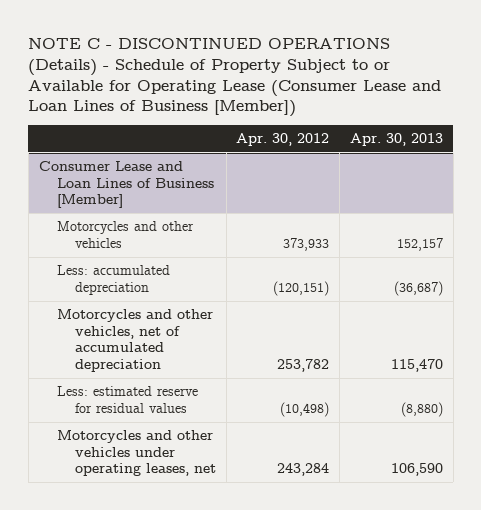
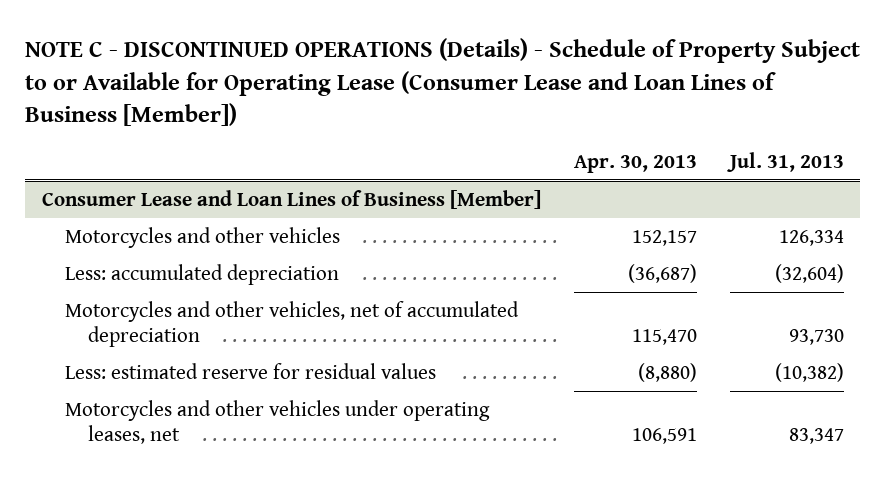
[236,132,330,146] Apr. 30, 2012 -> none
none -> [726,151,844,172] Jul. 31, 2013
[390,463,443,477] 106,590 -> [631,428,697,445] 106,591

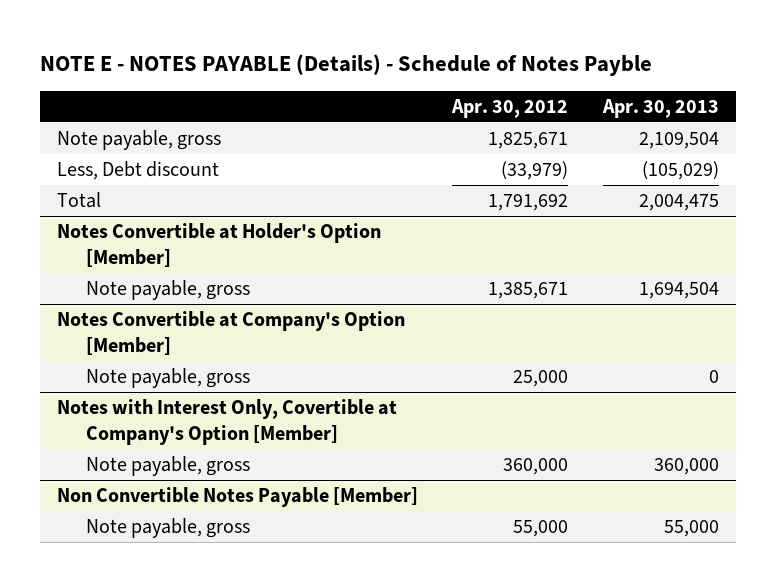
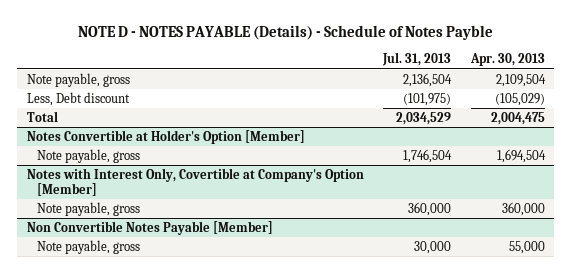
[40,53,653,76] NOTE E - NOTES PAYABLE (Details) - Schedule of Notes Payble -> [77,24,493,40] NOTE D - NOTES PAYABLE (Details) - Schedule of Notes Payble
[451,98,569,118] Apr. 30, 2012 -> none
none -> [382,52,452,67] Jul. 31, 2013
[57,311,406,355] Notes Convertible at Company's Option [Member] -> none
[86,368,251,389] Note payable, gross -> none

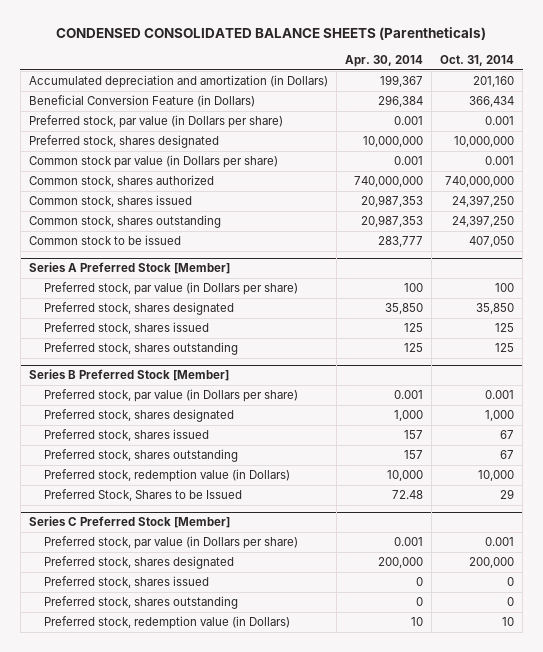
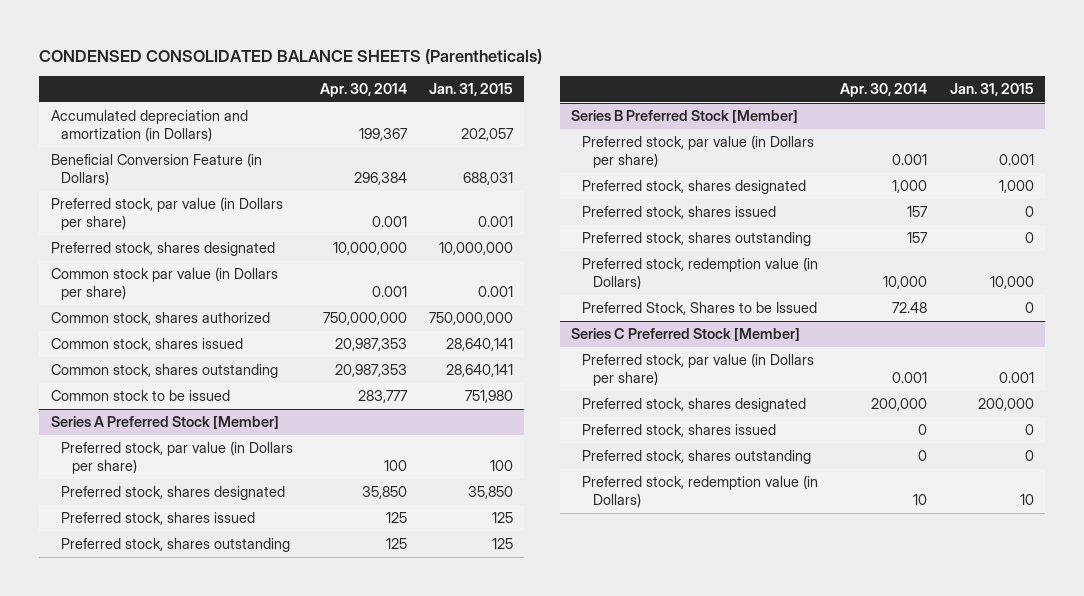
[440,55,515,67] Oct. 31, 2014 -> none
none -> [429,83,514,97] Jan. 31, 2015
[353,176,423,188] 740,000,000 -> [322,312,407,326] 750,000,000

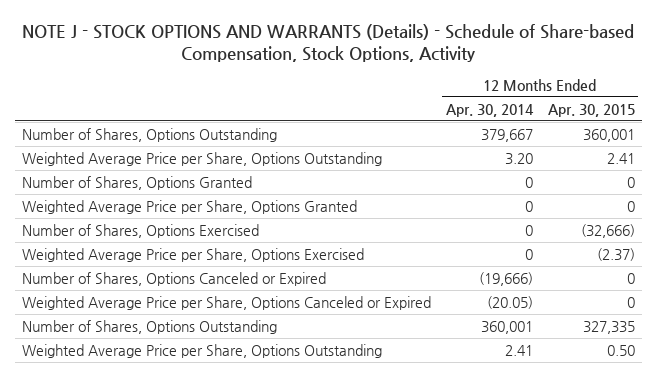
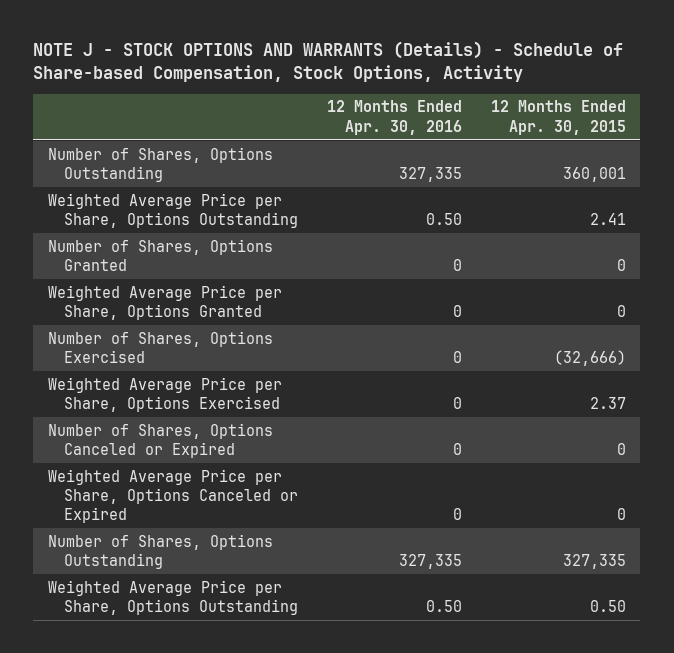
[445,103,534,117] Apr. 30, 2014 -> none
none -> [326,100,462,135] 12 Months Ended Apr. 30, 2016
[596,247,635,261] (2.37) -> [589,396,626,409] 2.37

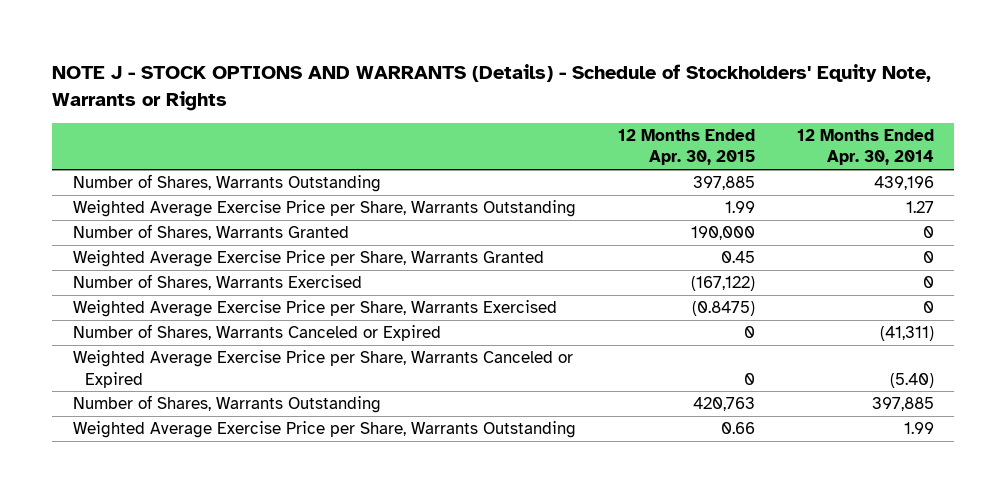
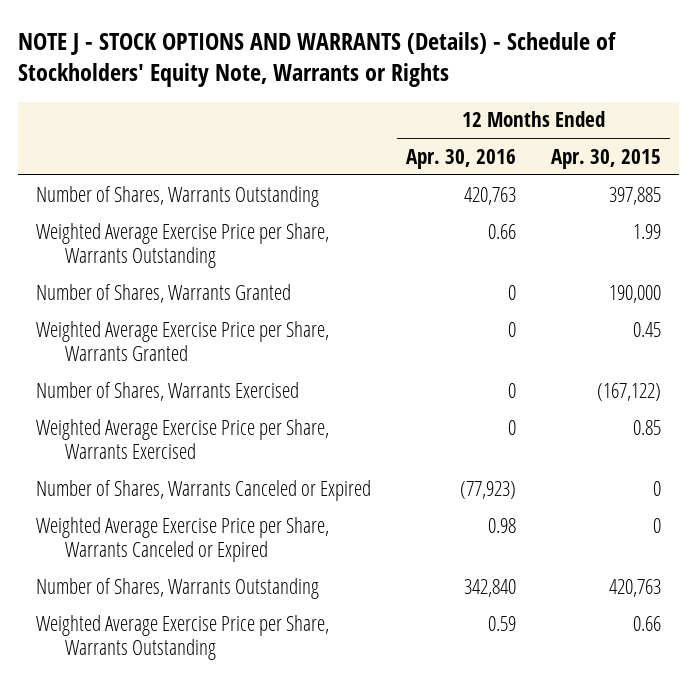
[796,129,934,166] 12 Months Ended Apr. 30, 2014 -> none
none -> [406,148,517,169] Apr. 30, 2016
[691,301,755,317] (0.8475) -> [633,419,662,435] 0.85

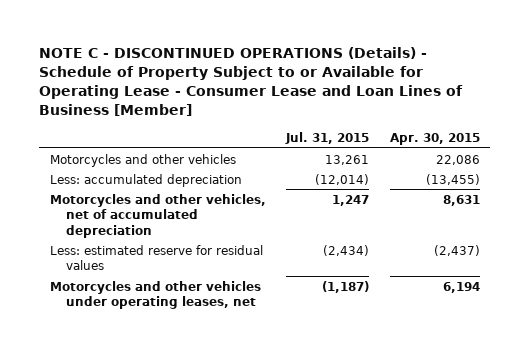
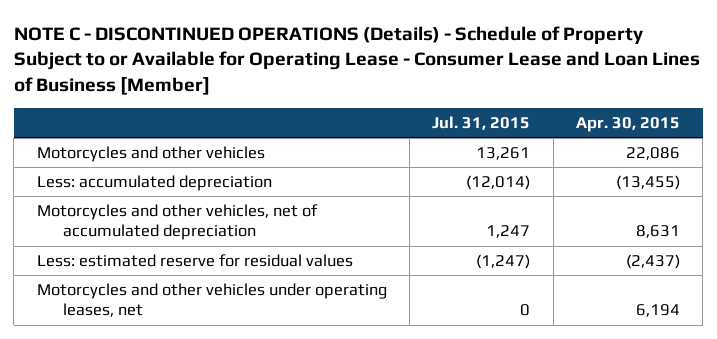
[323,244,370,256] (2,434) -> [476,254,531,270] (1,247)
[322,280,370,293] (1,187) -> [520,304,531,317] 0

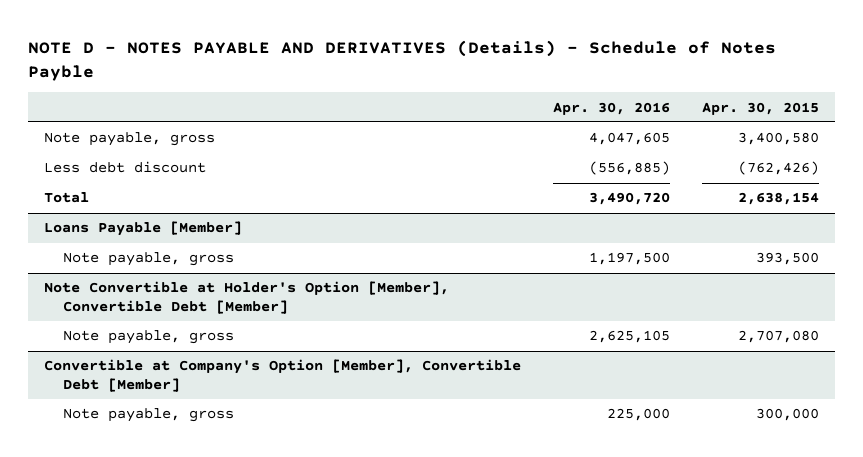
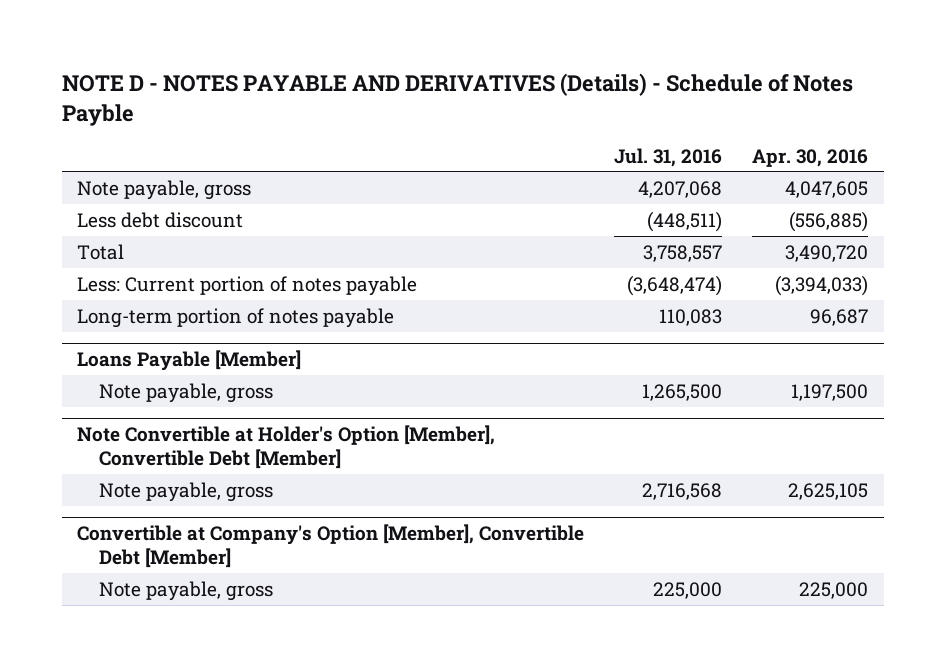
[701,101,819,115] Apr. 30, 2015 -> none
none -> [614,147,723,167] Jul. 31, 2016
none -> [76,275,417,296] Less: Current portion of notes payable
none -> [76,307,394,328] Long-term portion of notes payable

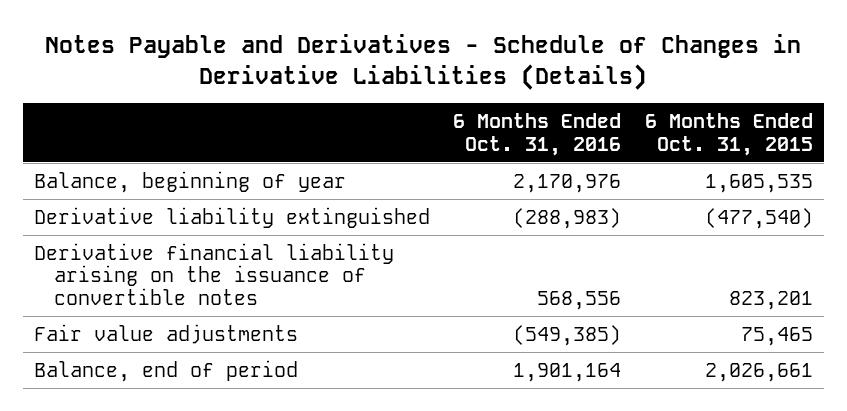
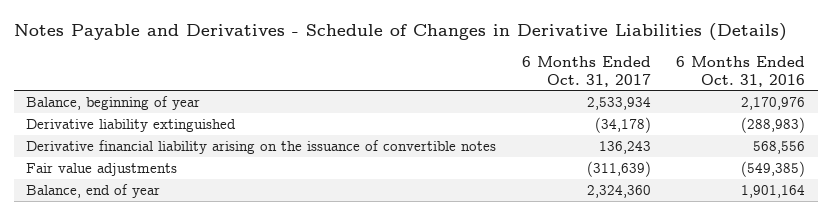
[644,113,813,156] 6 Months Ended Oct. 31, 2015 -> none
none -> [521,55,651,87] 6 Months Ended Oct. 31, 2017
[34,359,299,382] Balance, end of period -> [26,183,161,198] Balance, end of year

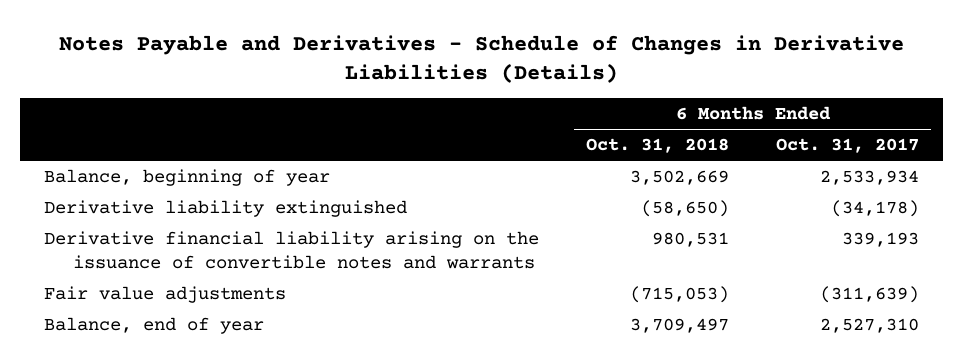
[676,55,806,87] 6 Months Ended Oct. 31, 2016 -> none
none -> [586,138,730,154] Oct. 31, 2018
[26,139,497,154] Derivative financial liability arising on the issuance of convertible notes -> [44,231,540,269] Derivative financial liability arising on the issuance of convertible notes and warrants
[598,140,651,154] 136,243 -> [842,232,920,248] 339,193
[586,184,651,198] 2,324,360 -> [820,318,920,334] 2,527,310

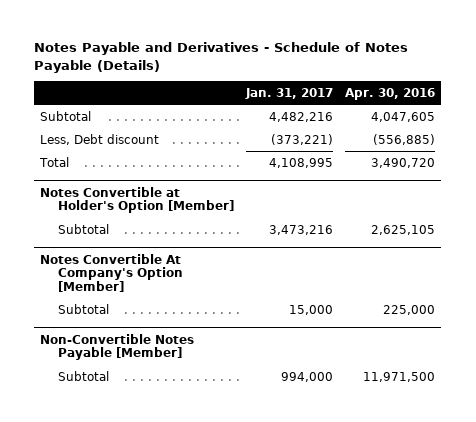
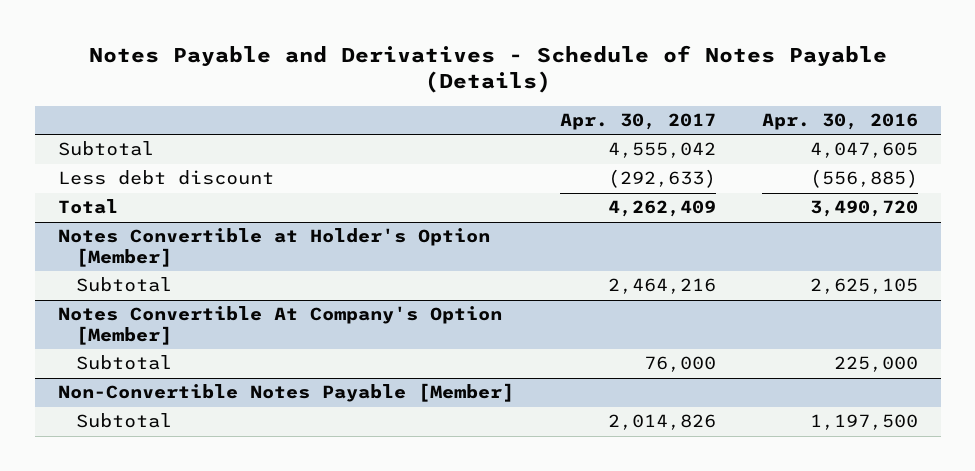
[245,87,334,99] Jan. 31, 2017 -> none
none -> [559,113,716,131] Apr. 30, 2017
[40,133,160,145] Less, Debt discount -> [57,170,274,186] Less debt discount
[363,371,436,382] 11,971,500 -> [809,414,918,431] 1,197,500

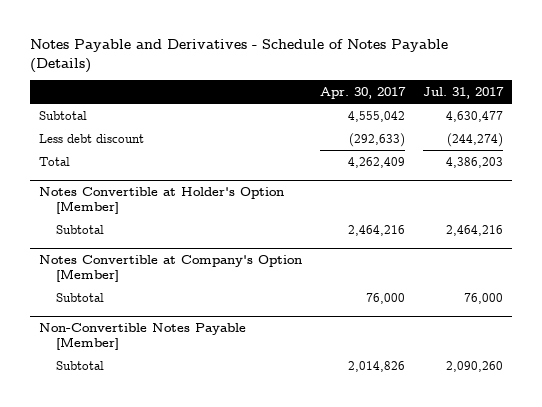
[761,113,918,131] Apr. 30, 2016 -> none
none -> [423,87,505,100] Jul. 31, 2017
[57,306,502,345] Notes Convertible At Company's Option [Member] -> [39,255,303,282] Notes Convertible at Company's Option [Member]

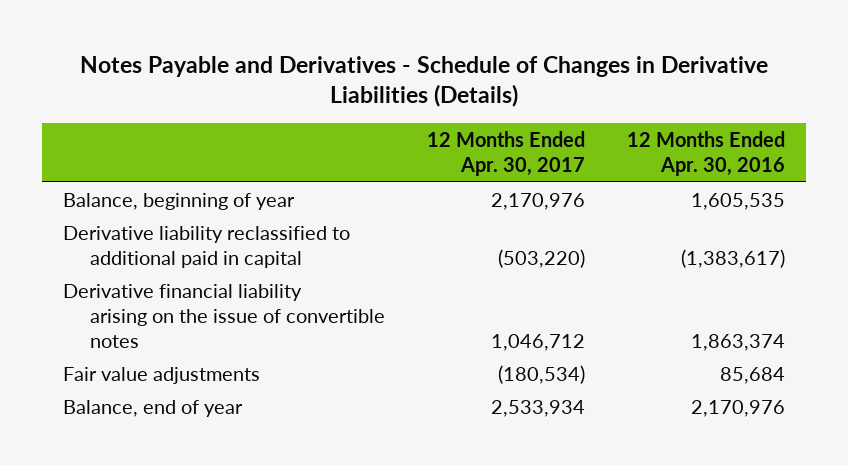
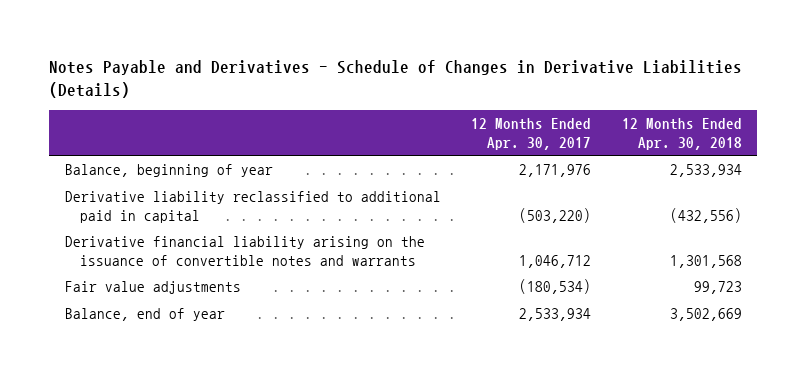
[627,131,786,177] 12 Months Ended Apr. 30, 2016 -> none
none -> [621,118,742,150] 12 Months Ended Apr. 30, 2018
[491,192,586,210] 2,170,976 -> [519,164,592,178] 2,171,976
[63,283,385,348] Derivative financial liability arising on the issue of convertible notes -> [64,236,425,266] Derivative financial liability arising on the issuance of convertible notes and warrants

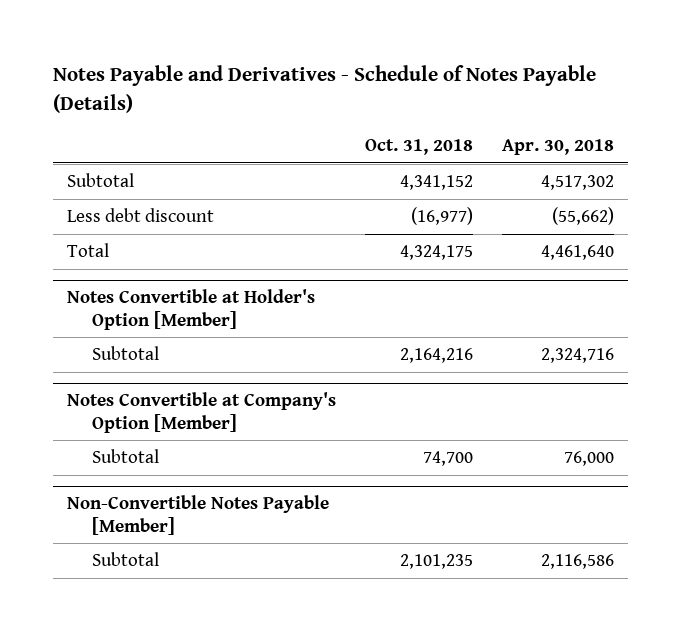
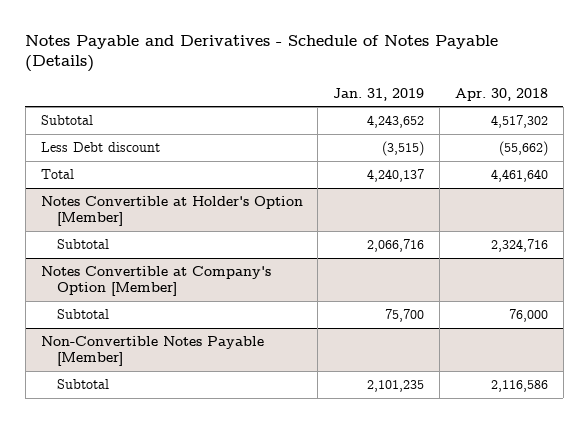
[364,139,473,156] Oct. 31, 2018 -> none
none -> [333,87,425,101] Jan. 31, 2019
[67,208,215,223] Less debt discount -> [40,141,160,152] Less Debt discount

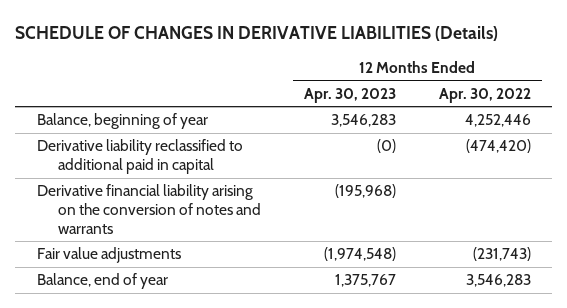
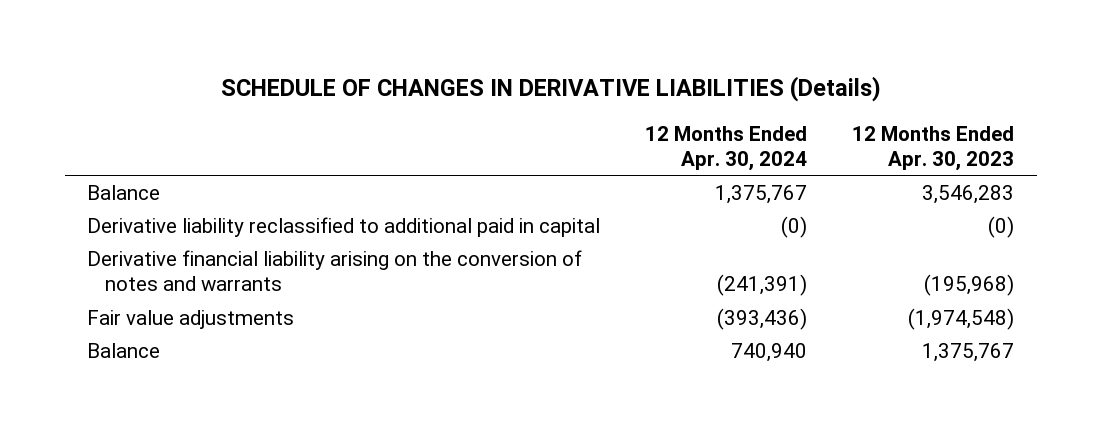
[438,87,531,103] Apr. 30, 2022 -> none
none -> [645,125,808,172] 12 Months Ended Apr. 30, 2024
[36,113,208,130] Balance, beginning of year -> [87,184,161,200] Balance
[36,273,168,290] Balance, end of year -> [87,342,161,358] Balance

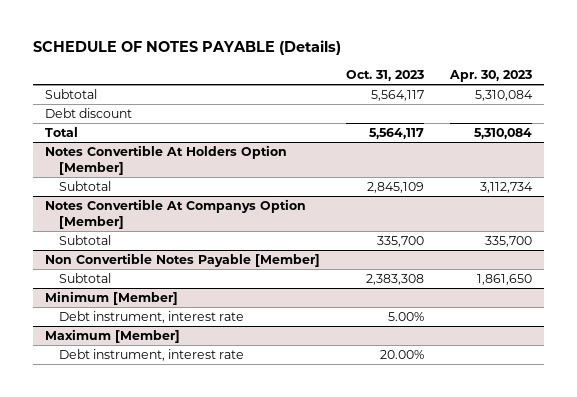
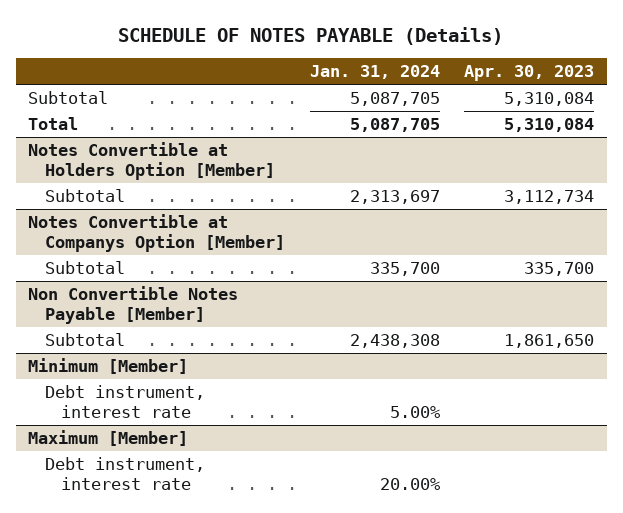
[346,70,425,82] Oct. 31, 2023 -> none
none -> [309,65,440,80] Jan. 31, 2024
[45,108,133,119] Debt discount -> none
[45,145,288,175] Notes Convertible At Holders Option [Member] -> [28,142,275,181] Notes Convertible at Holders Option [Member]
[45,199,307,229] Notes Convertible At Companys Option [Member] -> [28,214,285,253] Notes Convertible at Companys Option [Member]

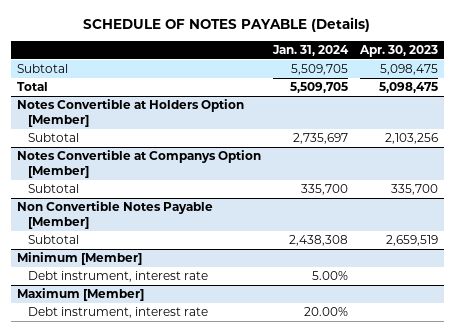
[349,92,440,107] 5,087,705 -> [290,64,348,76] 5,509,705
[504,92,595,107] 5,310,084 -> [380,64,439,76] 5,098,475
[349,118,440,133] 5,087,705 -> [289,82,348,94] 5,509,705
[504,118,595,133] 5,310,084 -> [379,82,439,94] 5,098,475
[349,190,440,205] 2,313,697 -> [292,133,348,145] 2,735,697
[504,190,595,205] 3,112,734 -> [385,133,439,145] 2,103,256
[504,334,595,349] 1,861,650 -> [386,235,439,247] 2,659,519

